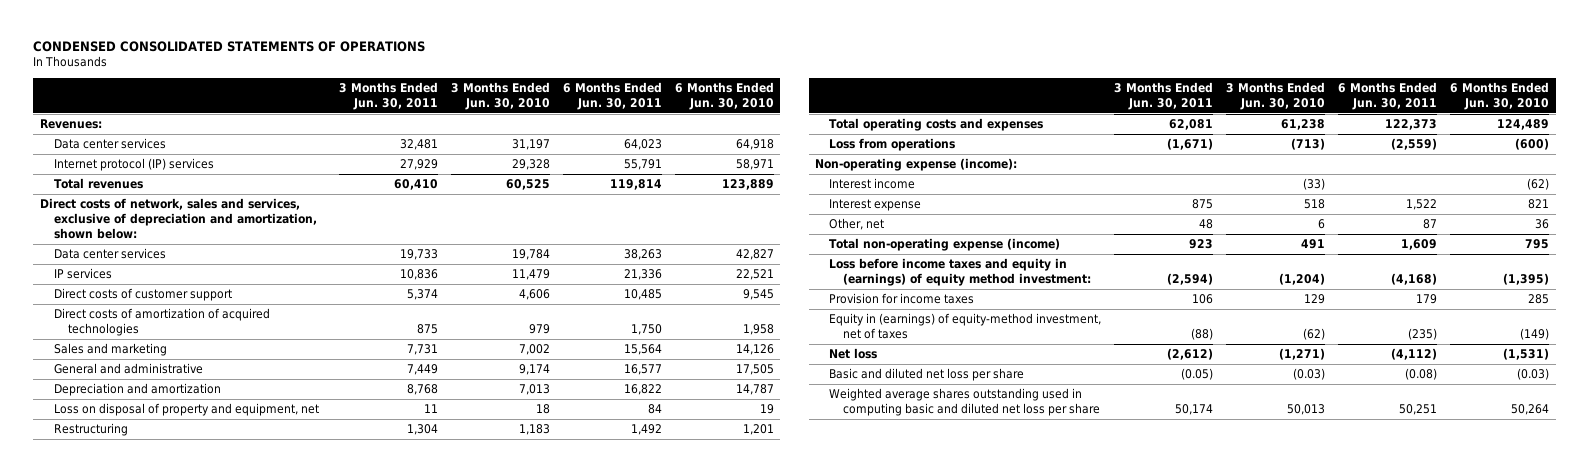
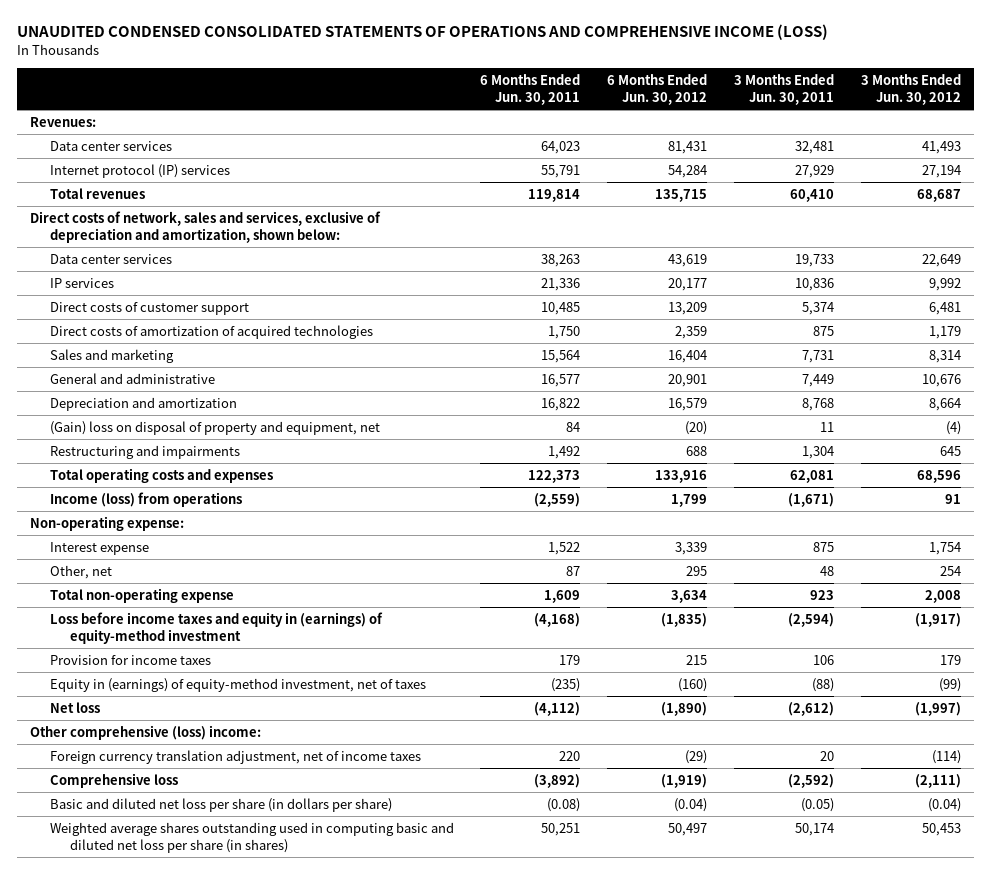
[33,40,426,52] CONDENSED CONSOLIDATED STATEMENTS OF OPERATIONS -> [16,23,828,40] UNAUDITED CONDENSED CONSOLIDATED STATEMENTS OF OPERATIONS AND COMPREHENSIVE INCOME (LOSS)
[450,82,550,110] 3 Months Ended Jun. 30, 2010 -> none
[674,82,774,110] 6 Months Ended Jun. 30, 2010 -> none
none -> [607,73,708,105] 6 Months Ended Jun. 30, 2012
none -> [860,73,961,105] 3 Months Ended Jun. 30, 2012
[53,403,319,417] Loss on disposal of property and equipment, net -> [49,420,380,435] (Gain) loss on disposal of property and equipment, net
[53,423,128,437] Restructuring -> [49,444,240,459] Restructuring and impairments
[829,178,916,190] Interest income -> none
[829,138,956,152] Loss from operations -> [49,491,242,507] Income (loss) from operations
[815,158,1018,172] Non-operating expense (income): -> [29,515,184,531] Non-operating expense:
[829,238,1061,252] Total non-operating expense (income) -> [49,587,234,603] Total non-operating expense
[829,258,1091,287] Loss before income taxes and equity in (earnings) of equity method investment: -> [49,611,383,644] Loss before income taxes and equity in (earnings) of equity-method investment
none -> [29,724,261,740] Other comprehensive (loss) income:
none -> [49,749,421,764] Foreign currency translation adjustment, net of income taxes
none -> [49,772,178,788] Comprehensive loss
[829,368,1025,382] Basic and diluted net loss per share -> [49,797,392,812] Basic and diluted net loss per share (in dollars per share)
[829,388,1100,417] Weighted average shares outstanding used in computing basic and diluted net loss per share -> [49,821,454,853] Weighted average shares outstanding used in computing basic and diluted net loss per share (in shares)

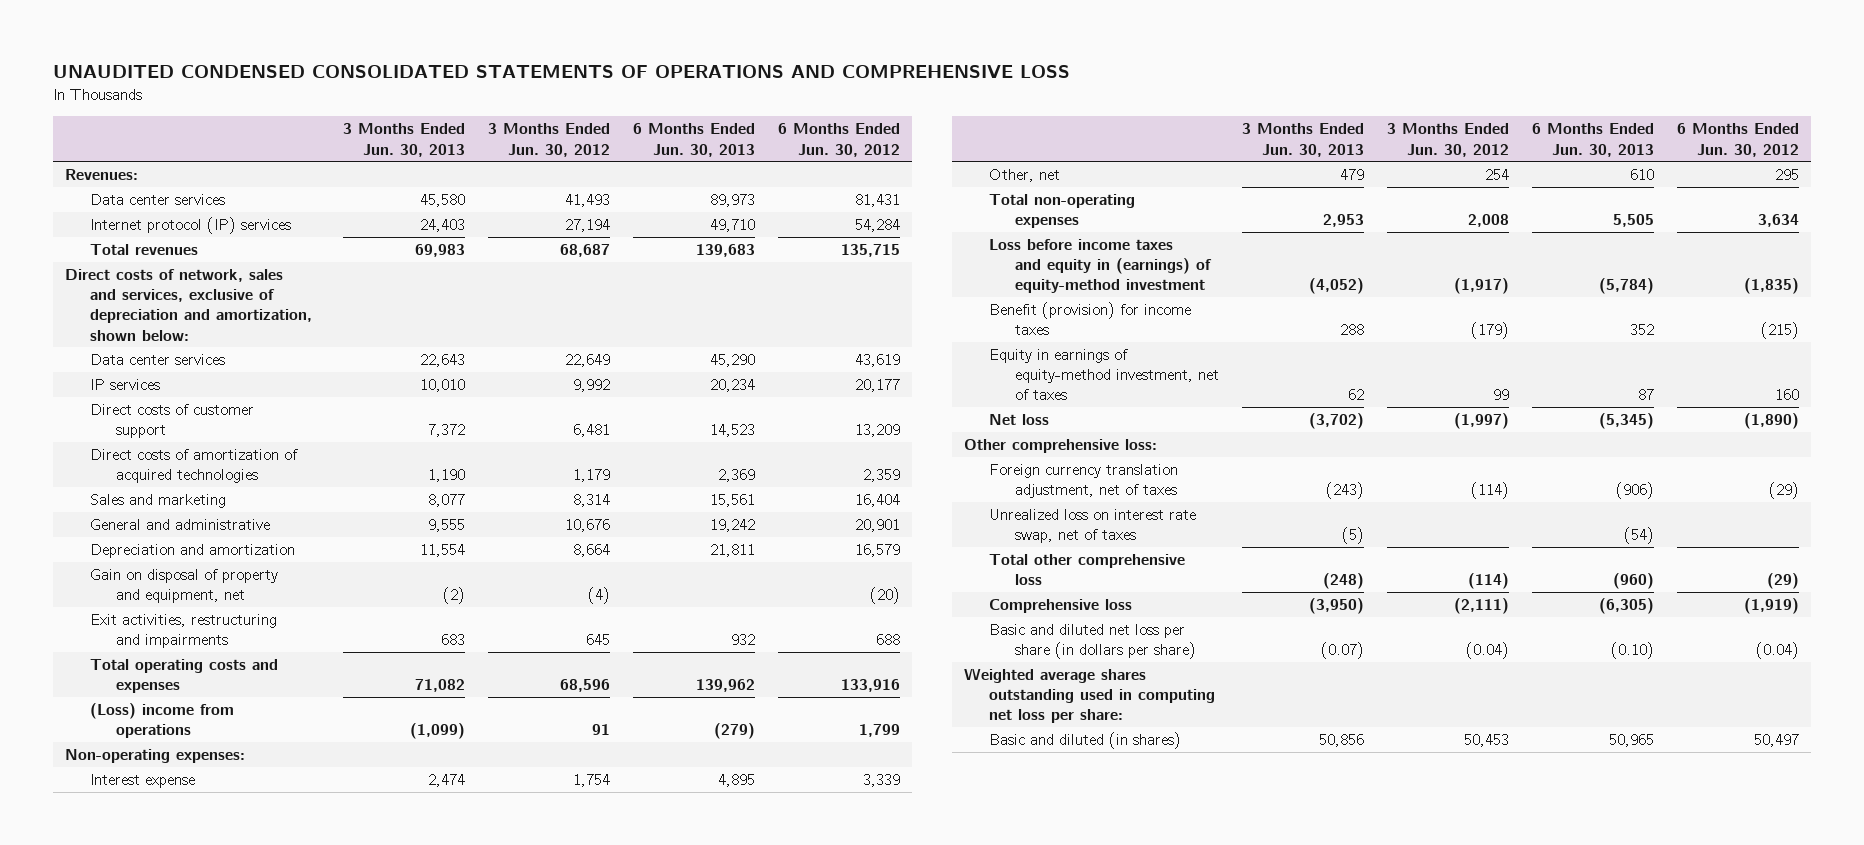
[16,23,828,40] UNAUDITED CONDENSED CONSOLIDATED STATEMENTS OF OPERATIONS AND COMPREHENSIVE INCOME (LOSS) -> [53,65,1071,79] UNAUDITED CONDENSED CONSOLIDATED STATEMENTS OF OPERATIONS AND COMPREHENSIVE LOSS
[480,73,581,105] 6 Months Ended Jun. 30, 2011 -> none
[733,73,834,105] 3 Months Ended Jun. 30, 2011 -> none
none -> [343,123,466,157] 3 Months Ended Jun. 30, 2013
none -> [633,123,756,157] 6 Months Ended Jun. 30, 2013
[49,420,380,435] (Gain) loss on disposal of property and equipment, net -> [90,569,279,604] Gain on disposal of property and equipment, net
[49,444,240,459] Restructuring and impairments -> [90,614,278,649] Exit activities, restructuring and impairments
[49,491,242,507] Income (loss) from operations -> [90,703,235,739] (Loss) income from operations
[29,515,184,531] Non-operating expense: -> [64,749,245,764] Non-operating expenses:
[49,587,234,603] Total non-operating expense -> [989,194,1136,229] Total non-operating expenses
[49,654,211,665] Provision for income taxes -> [989,302,1192,336] Benefit (provision) for income taxes
[686,654,708,665] 215 -> [1761,322,1800,340] (215)
[939,654,961,665] 179 -> [1471,322,1510,340] (179)
[49,677,426,692] Equity in (earnings) of equity-method investment, net of taxes -> [989,349,1220,401] Equity in earnings of equity-method investment, net of taxes
[678,677,708,692] (160) -> [1775,389,1800,401] 160
[938,677,961,692] (99) -> [1493,389,1510,401] 99
[29,724,261,740] Other comprehensive (loss) income: -> [963,439,1157,454] Other comprehensive loss:
[49,749,421,764] Foreign currency translation adjustment, net of income taxes -> [989,464,1179,499] Foreign currency translation adjustment, net of taxes
none -> [989,509,1197,544] Unrealized loss on interest rate swap, net of taxes
none -> [989,554,1186,586] Total other comprehensive loss
none -> [963,668,1216,724] Weighted average shares outstanding used in computing net loss per share:
[49,821,454,853] Weighted average shares outstanding used in computing basic and diluted net loss per share (in shares) -> [989,732,1182,750] Basic and diluted (in shares)

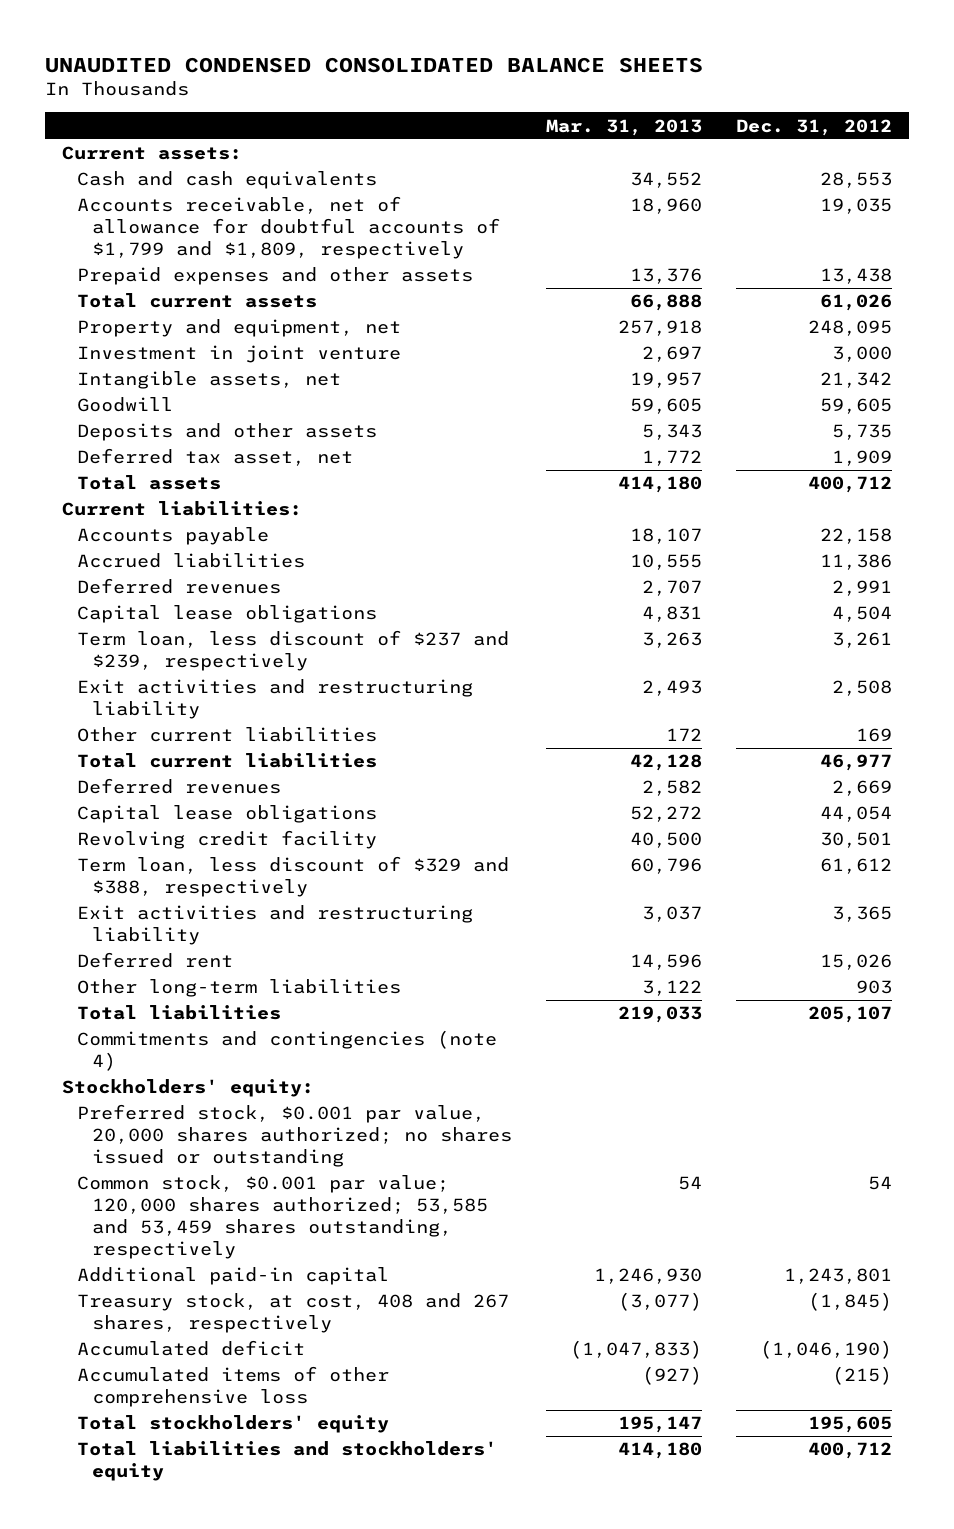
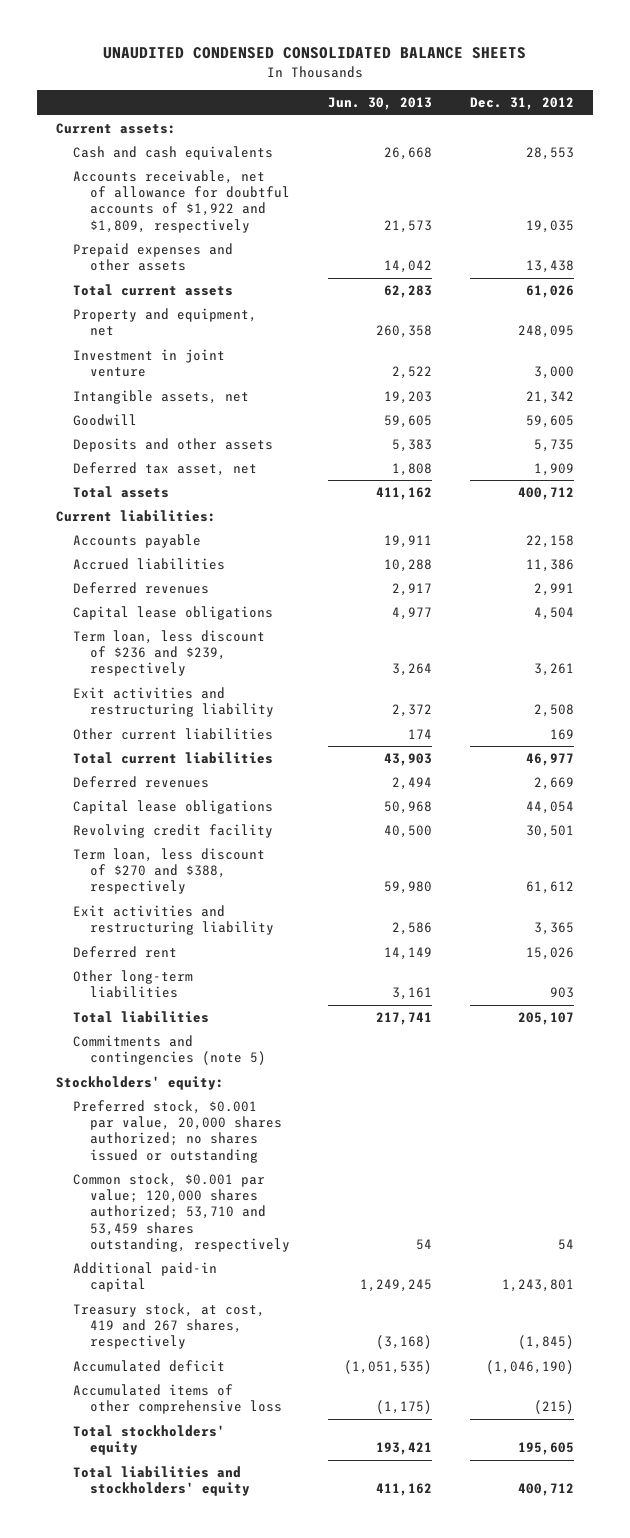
[546,118,703,136] Mar. 31, 2013 -> none
none -> [328,97,433,111] Jun. 30, 2013
[77,196,501,259] Accounts receivable, net of allowance for doubtful accounts of $1,799 and $1,809, respectively -> [73,169,291,233] Accounts receivable, net of allowance for doubtful accounts of $1,922 and $1,809, respectively
[77,630,510,672] Term loan, less discount of $237 and $239, respectively -> [73,629,266,677] Term loan, less discount of $236 and $239, respectively
[77,856,510,898] Term loan, less discount of $329 and $388, respectively -> [73,847,266,895] Term loan, less discount of $270 and $388, respectively
[77,1030,498,1072] Commitments and contingencies (note 4) -> [73,1034,267,1066] Commitments and contingencies (note 5)
[77,1175,489,1259] Common stock, $0.001 par value; 120,000 shares authorized; 53,585 and 53,459 shares outstanding, respectively -> [73,1172,291,1252] Common stock, $0.001 par value; 120,000 shares authorized; 53,710 and 53,459 shares outstanding, respectively
[77,1293,510,1334] Treasury stock, at cost, 408 and 267 shares, respectively -> [73,1302,266,1350] Treasury stock, at cost, 419 and 267 shares, respectively

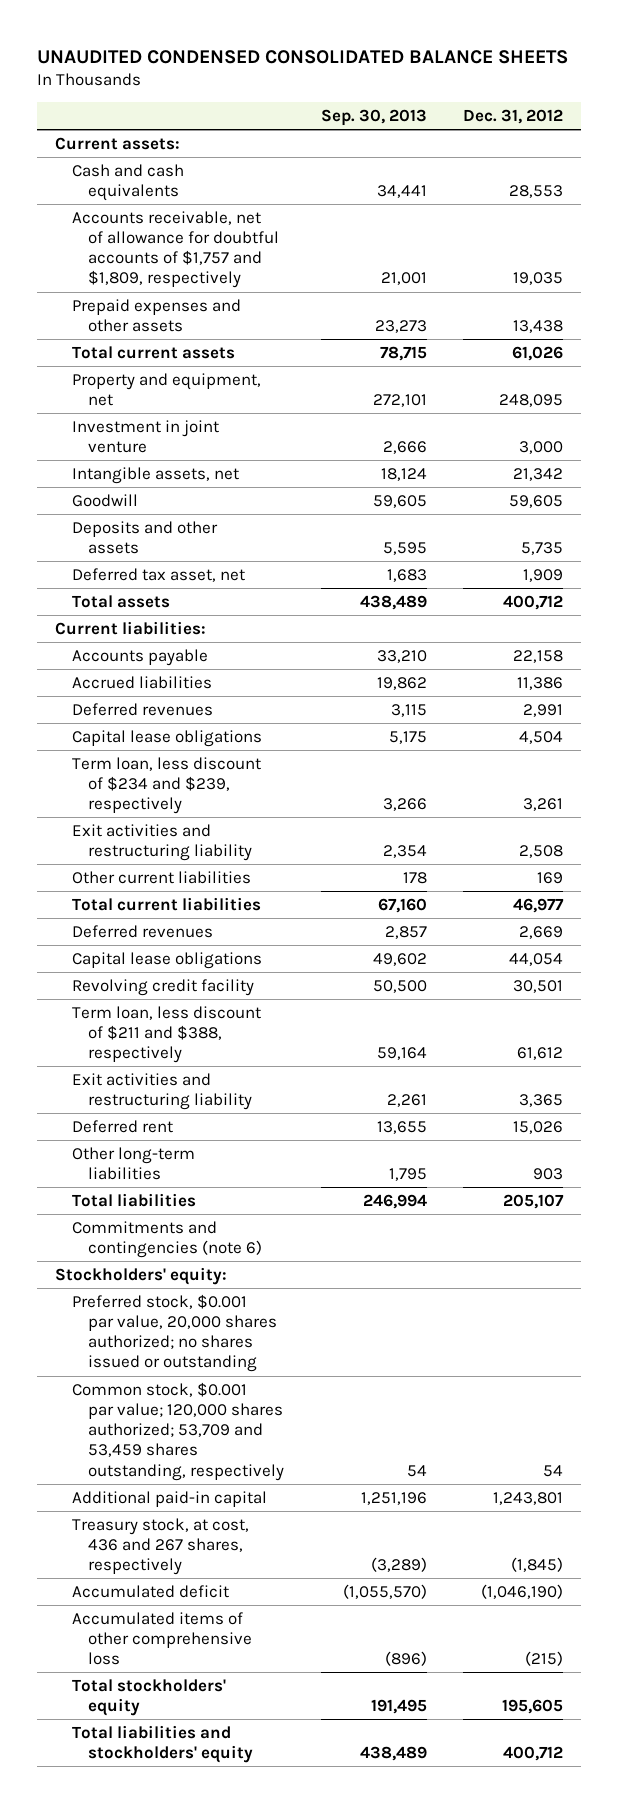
[328,97,433,111] Jun. 30, 2013 -> none
none -> [320,108,427,126] Sep. 30, 2013
[73,169,291,233] Accounts receivable, net of allowance for doubtful accounts of $1,922 and $1,809, respectively -> [71,210,280,289] Accounts receivable, net of allowance for doubtful accounts of $1,757 and $1,809, respectively
[73,629,266,677] Term loan, less discount of $236 and $239, respectively -> [71,756,261,815] Term loan, less discount of $234 and $239, respectively
[73,847,266,895] Term loan, less discount of $270 and $388, respectively -> [71,1005,261,1064] Term loan, less discount of $211 and $388, respectively
[73,1034,267,1066] Commitments and contingencies (note 5) -> [71,1220,263,1259] Commitments and contingencies (note 6)
[73,1172,291,1252] Common stock, $0.001 par value; 120,000 shares authorized; 53,710 and 53,459 shares outstanding, respectively -> [71,1381,285,1481] Common stock, $0.001 par value; 120,000 shares authorized; 53,709 and 53,459 shares outstanding, respectively
[73,1302,266,1350] Treasury stock, at cost, 419 and 267 shares, respectively -> [71,1517,249,1576] Treasury stock, at cost, 436 and 267 shares, respectively

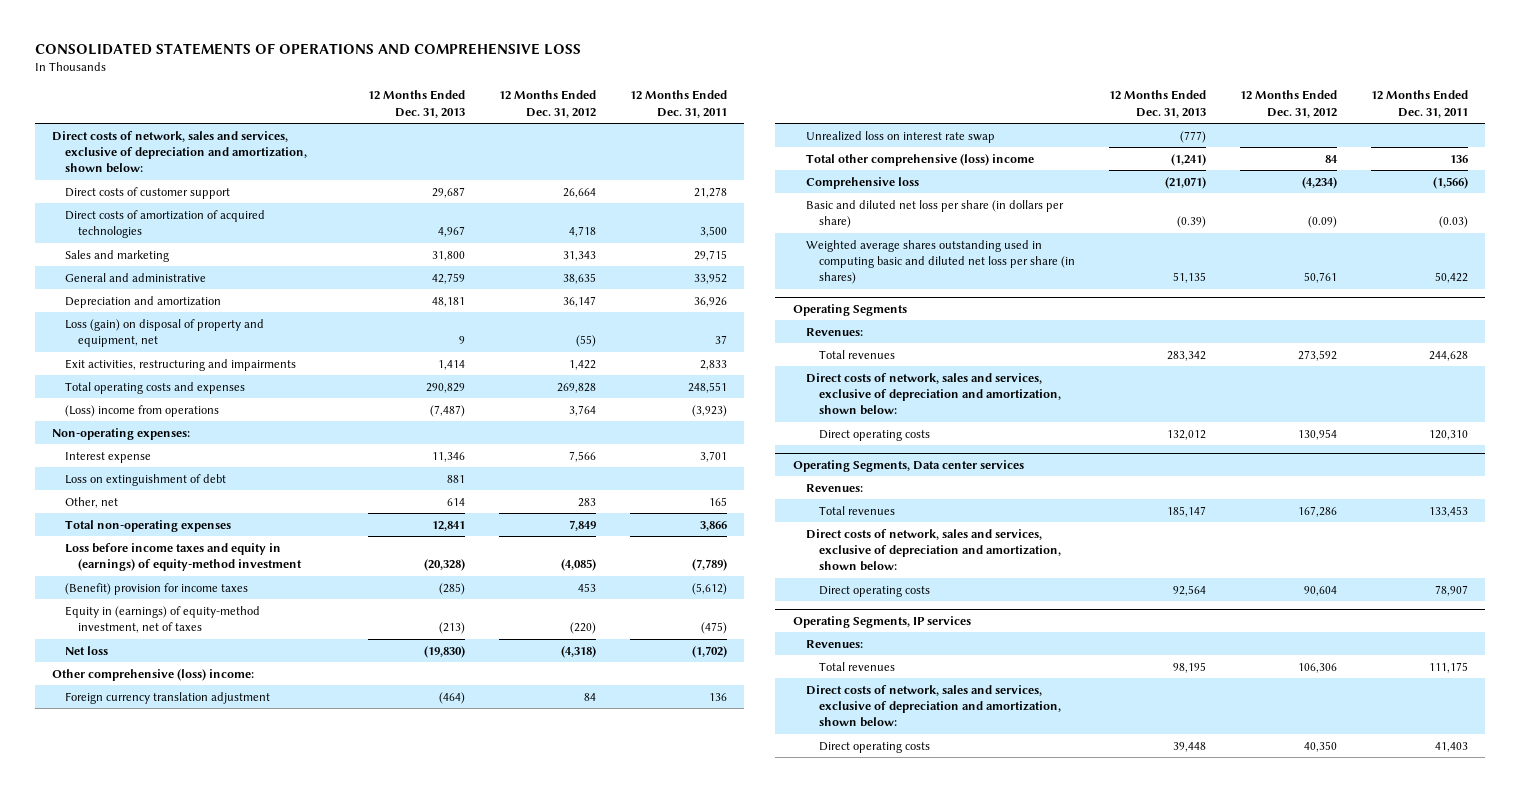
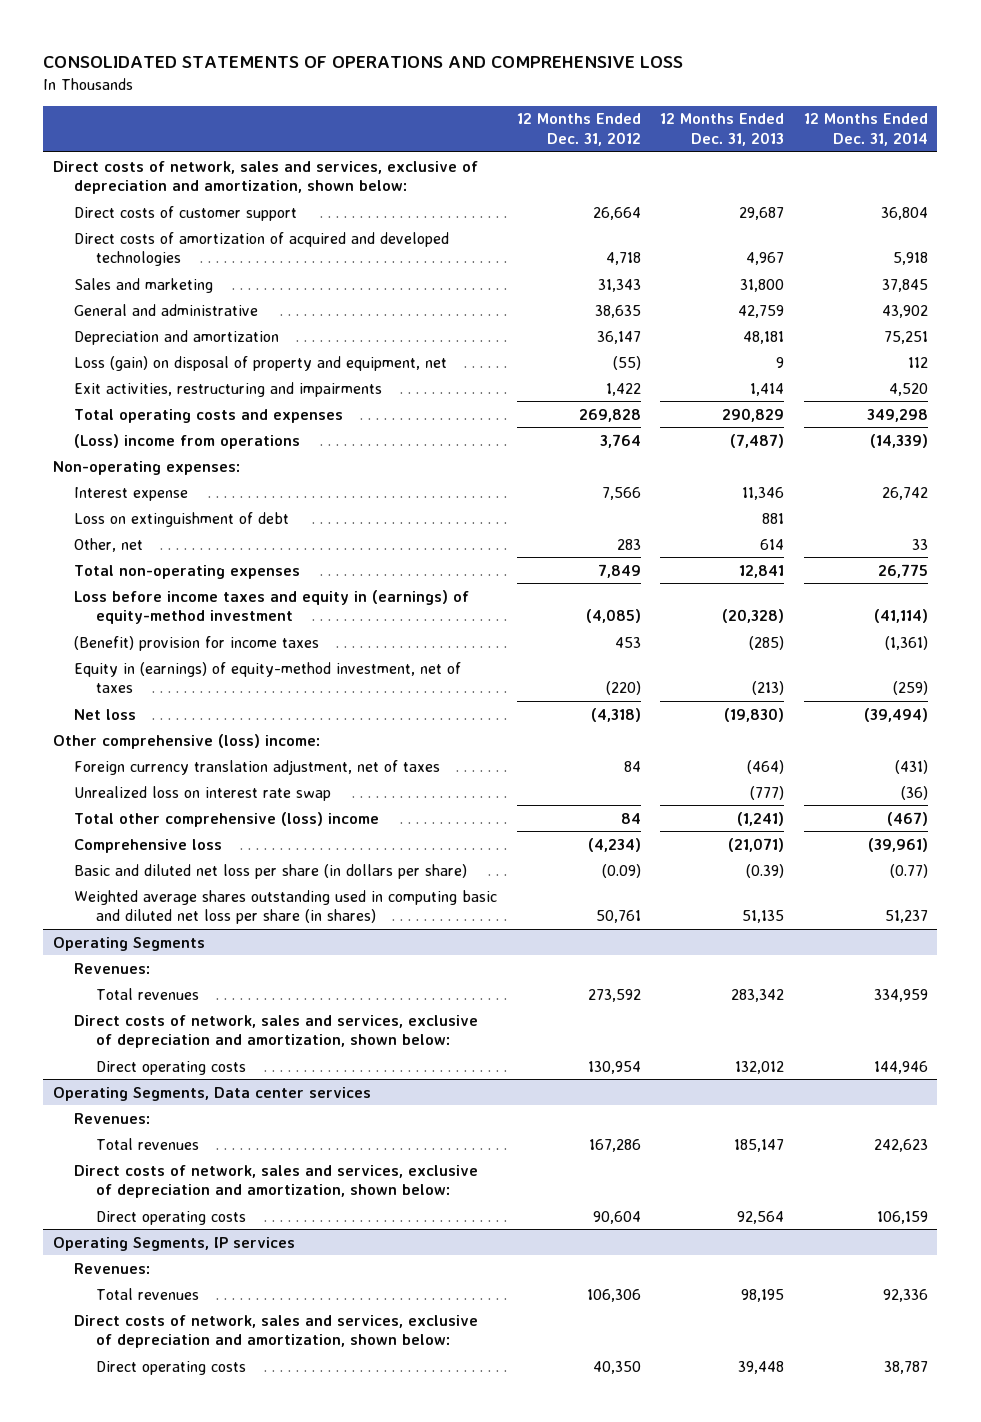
[629,90,727,118] 12 Months Ended Dec. 31, 2011 -> none
none -> [803,113,928,147] 12 Months Ended Dec. 31, 2014
[64,209,265,239] Direct costs of amortization of acquired technologies -> [74,231,450,267] Direct costs of amortization of acquired and developed technologies
[64,691,270,704] Foreign currency translation adjustment -> [74,759,441,775] Foreign currency translation adjustment, net of taxes

